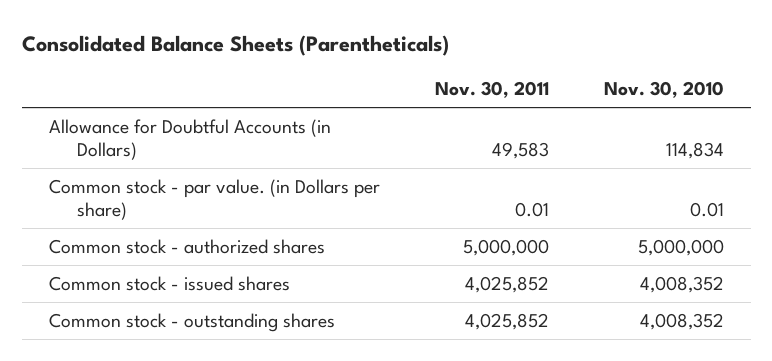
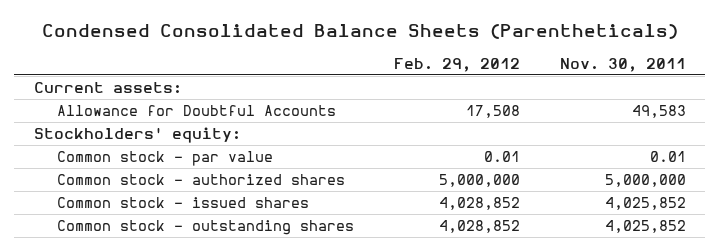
[21,35,449,57] Consolidated Balance Sheets (Parentheticals) -> [41,24,678,40] Condensed Consolidated Balance Sheets (Parentheticals)
[603,81,724,99] Nov. 30, 2010 -> none
none -> [393,57,520,72] Feb. 29, 2012
none -> [34,82,183,95] Current assets:
[48,118,331,161] Allowance for Doubtful Accounts (in Dollars) -> [57,105,337,117] Allowance for Doubtful Accounts
none -> [34,127,242,144] Stockholders' equity:
[48,178,380,221] Common stock - par value. (in Dollars per share) -> [57,151,274,167] Common stock - par value

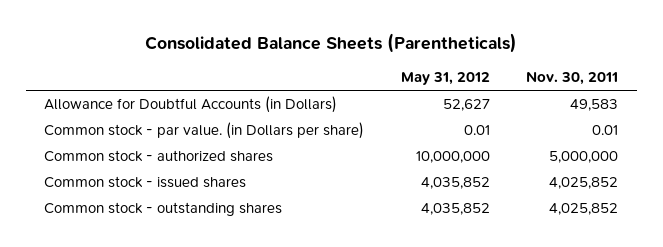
[41,24,678,40] Condensed Consolidated Balance Sheets (Parentheticals) -> [145,33,518,54] Consolidated Balance Sheets (Parentheticals)
[393,57,520,72] Feb. 29, 2012 -> none
none -> [400,72,490,86] May 31, 2012
[34,82,183,95] Current assets: -> none
[34,127,242,144] Stockholders' equity: -> none
[57,105,337,117] Allowance for Doubtful Accounts -> [44,95,338,113] Allowance for Doubtful Accounts (in Dollars)
[57,151,274,167] Common stock - par value -> [44,121,365,139] Common stock - par value. (in Dollars per share)

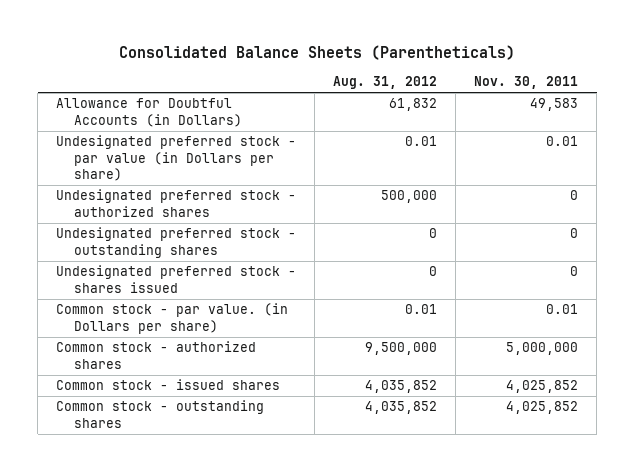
[400,72,490,86] May 31, 2012 -> none
none -> [333,76,438,90] Aug. 31, 2012
none -> [56,135,297,181] Undesignated preferred stock - par value (in Dollars per share)
none -> [56,189,297,217] Undesignated preferred stock - authorized shares
none -> [56,227,297,258] Undesignated preferred stock - outstanding shares
none -> [56,265,297,293] Undesignated preferred stock - shares issued

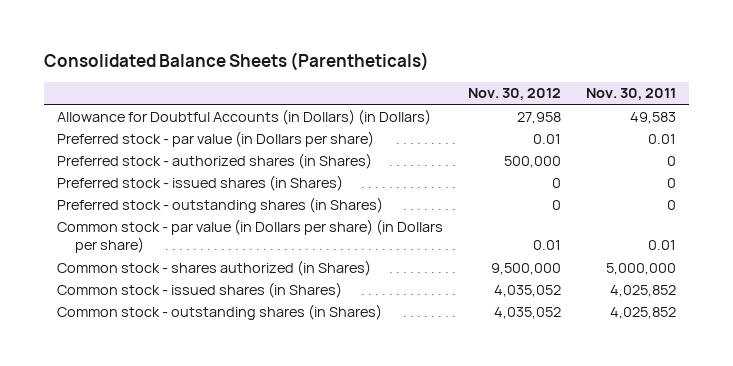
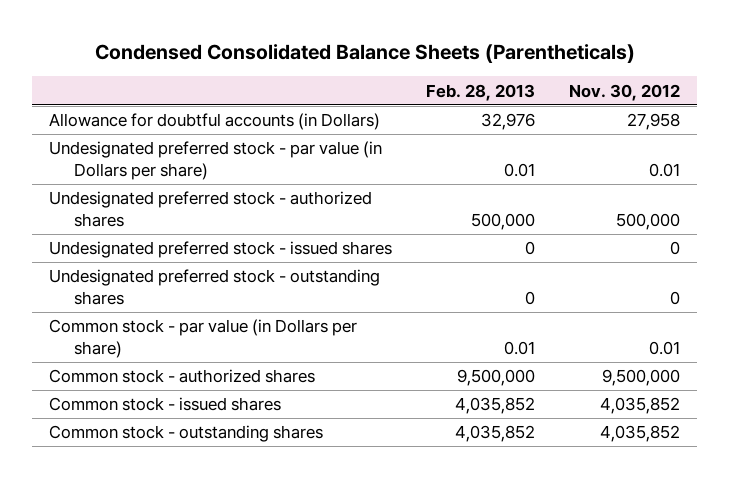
[44,52,430,72] Consolidated Balance Sheets (Parentheticals) -> [94,44,635,64] Condensed Consolidated Balance Sheets (Parentheticals)
[586,88,677,101] Nov. 30, 2011 -> none
none -> [426,83,536,101] Feb. 28, 2013
[56,108,431,125] Allowance for Doubtful Accounts (in Dollars) (in Dollars) -> [49,113,381,131] Allowance for doubtful accounts (in Dollars)
[56,130,374,147] Preferred stock - par value (in Dollars per share) -> [49,141,383,181] Undesignated preferred stock - par value (in Dollars per share)
[56,152,372,169] Preferred stock - authorized shares (in Shares) -> [49,191,373,228] Undesignated preferred stock - authorized shares
[56,174,343,191] Preferred stock - issued shares (in Shares) -> [49,241,393,259] Undesignated preferred stock - issued shares
[56,196,383,213] Preferred stock - outstanding shares (in Shares) -> [49,269,381,306] Undesignated preferred stock - outstanding shares
[56,218,443,254] Common stock - par value (in Dollars per share) (in Dollars per share) -> [49,319,358,359] Common stock - par value (in Dollars per share)
[56,259,371,276] Common stock - shares authorized (in Shares) -> [49,369,316,384] Common stock - authorized shares
[56,281,342,298] Common stock - issued shares (in Shares) -> [49,397,282,412] Common stock - issued shares
[494,284,562,297] 4,035,052 -> [599,397,680,415] 4,035,852
[56,303,382,320] Common stock - outstanding shares (in Shares) -> [49,425,324,443] Common stock - outstanding shares
[494,306,562,319] 4,035,052 -> [599,425,680,443] 4,035,852

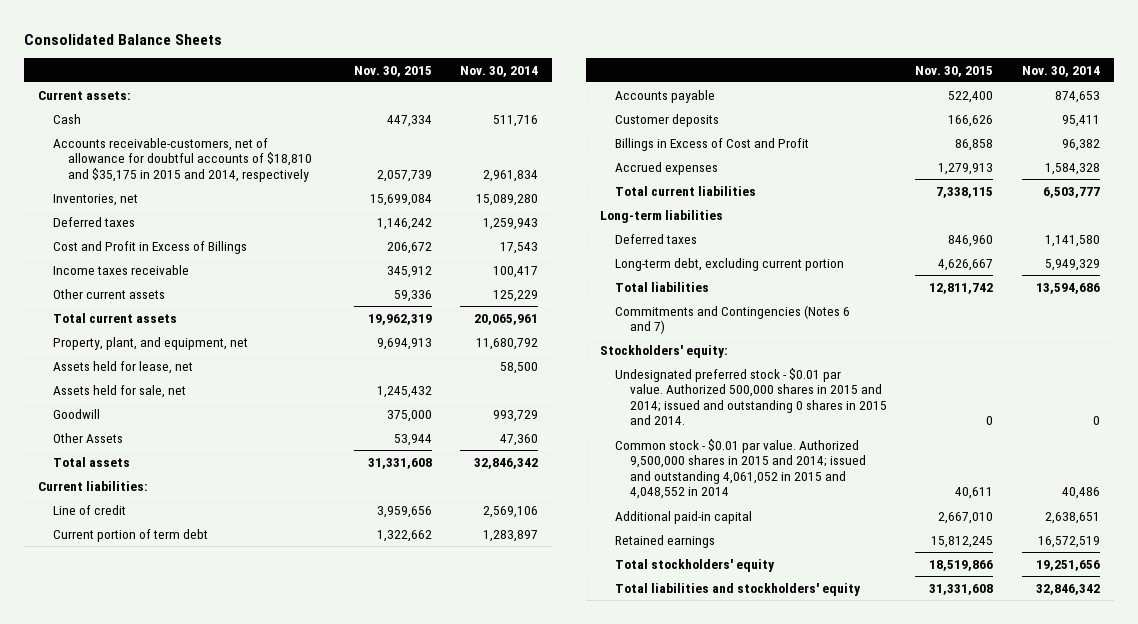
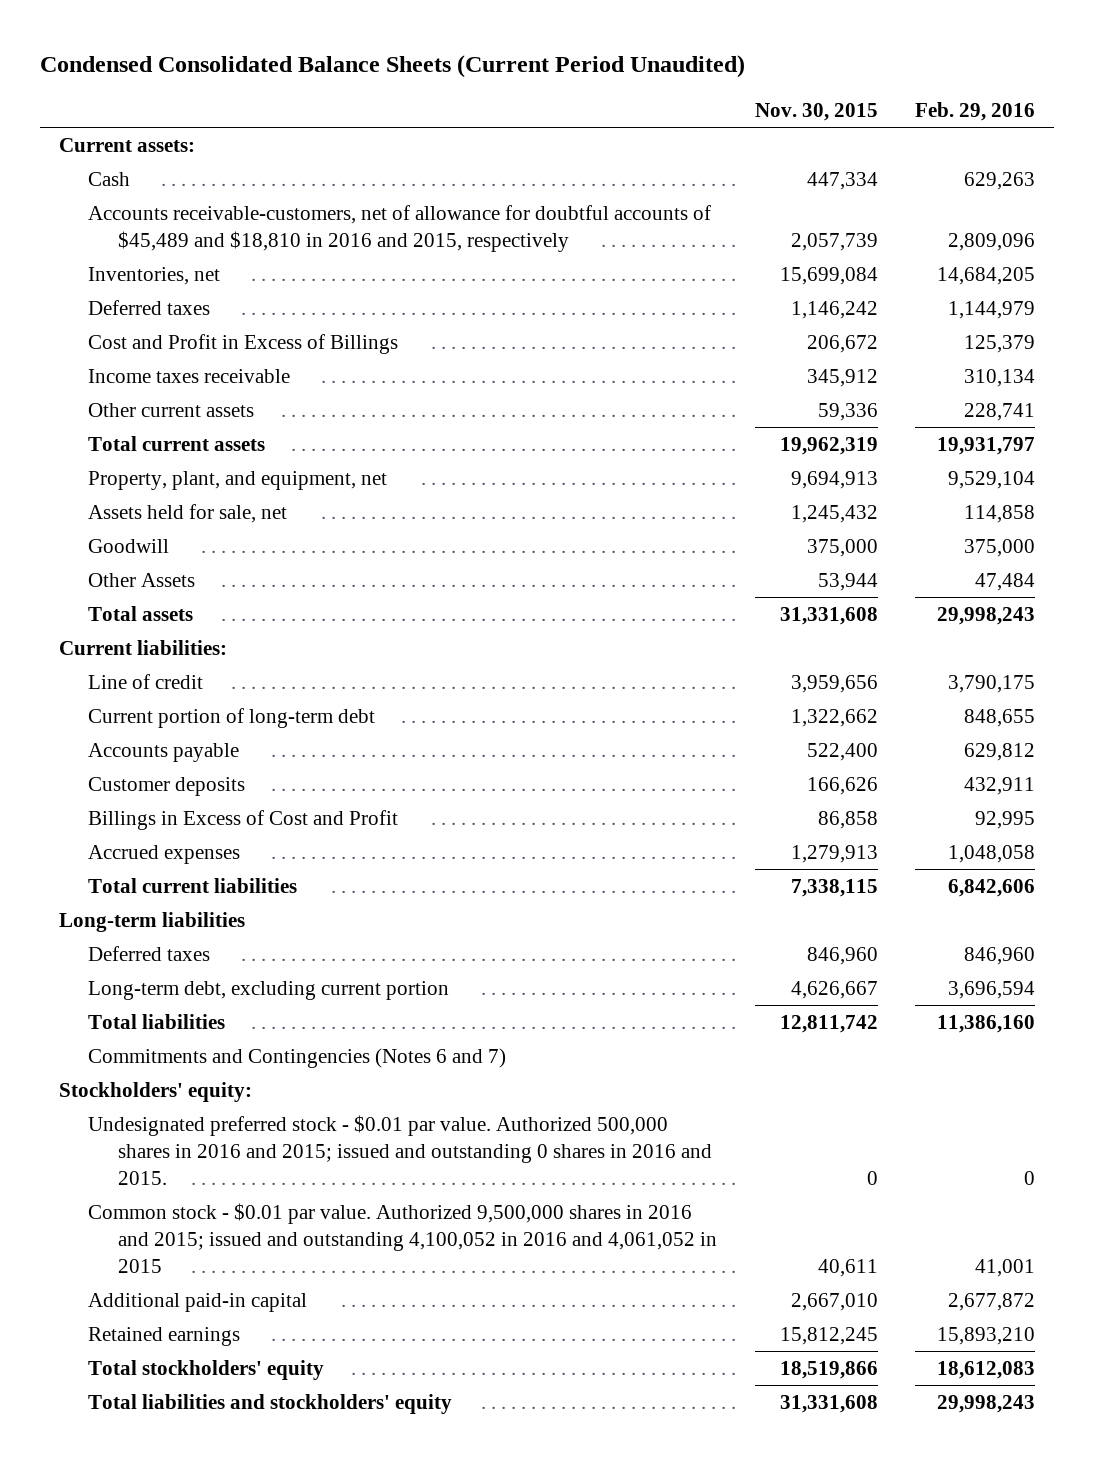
[24,33,223,45] Consolidated Balance Sheets -> [39,55,745,79] Condensed Consolidated Balance Sheets (Current Period Unaudited)
[460,65,539,77] Nov. 30, 2014 -> none
none -> [915,102,1036,122] Feb. 29, 2016
[53,137,312,182] Accounts receivable-customers, net of allowance for doubtful accounts of $18,810 and $35,175 in 2015 and 2014, respectively -> [88,204,712,252] Accounts receivable-customers, net of allowance for doubtful accounts of $45,489 and $18,810 in 2016 and 2015, respectively
[53,360,194,374] Assets held for lease, net -> none
[53,528,209,542] Current portion of term debt -> [88,707,376,728] Current portion of long-term debt
[614,367,887,426] Undesignated preferred stock - $0.01 par value. Authorized 500,000 shares in 2015 and 2014; issued and outstanding 0 shares in 2015 and 2014. -> [88,1114,712,1186] Undesignated preferred stock - $0.01 par value. Authorized 500,000 shares in 2016 and 2015; issued and outstanding 0 shares in 2016 and 2015.
[614,438,866,500] Common stock - $0.01 par value. Authorized 9,500,000 shares in 2015 and 2014; issued and outstanding 4,061,052 in 2015 and 4,048,552 in 2014 -> [88,1202,717,1274] Common stock - $0.01 par value. Authorized 9,500,000 shares in 2016 and 2015; issued and outstanding 4,100,052 in 2016 and 4,061,052 in 2015

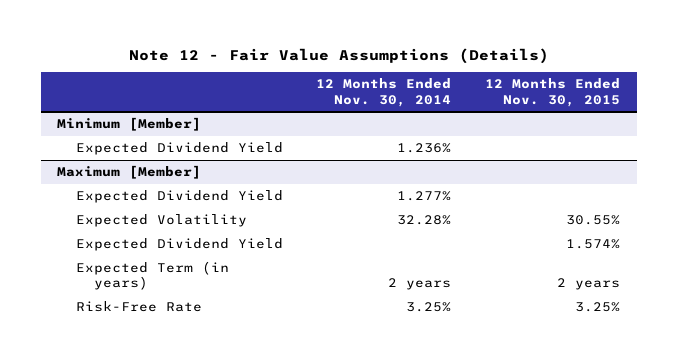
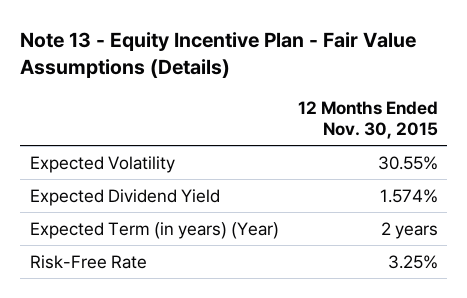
[128,47,549,64] Note 12 - Fair Value Assumptions (Details) -> [19,32,416,79] Note 13 - Equity Incentive Plan - Fair Value Assumptions (Details)
[316,78,452,107] 12 Months Ended Nov. 30, 2014 -> none
[57,117,202,132] Minimum [Member] -> none
[75,142,283,156] Expected Dividend Yield -> none
[57,165,202,180] Maximum [Member] -> none
[75,190,283,204] Expected Dividend Yield -> none
[75,261,229,291] Expected Term (in years) -> [29,221,279,239] Expected Term (in years) (Year)

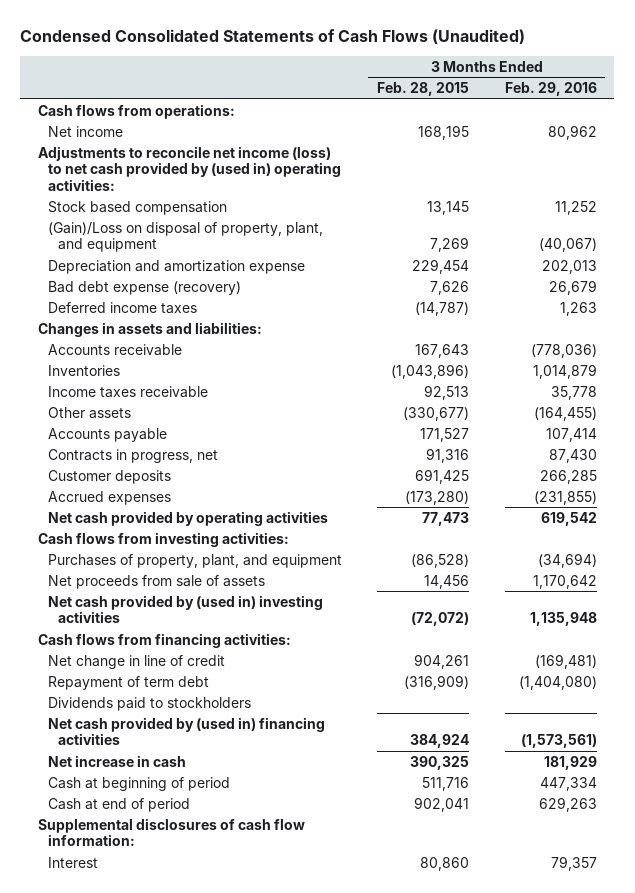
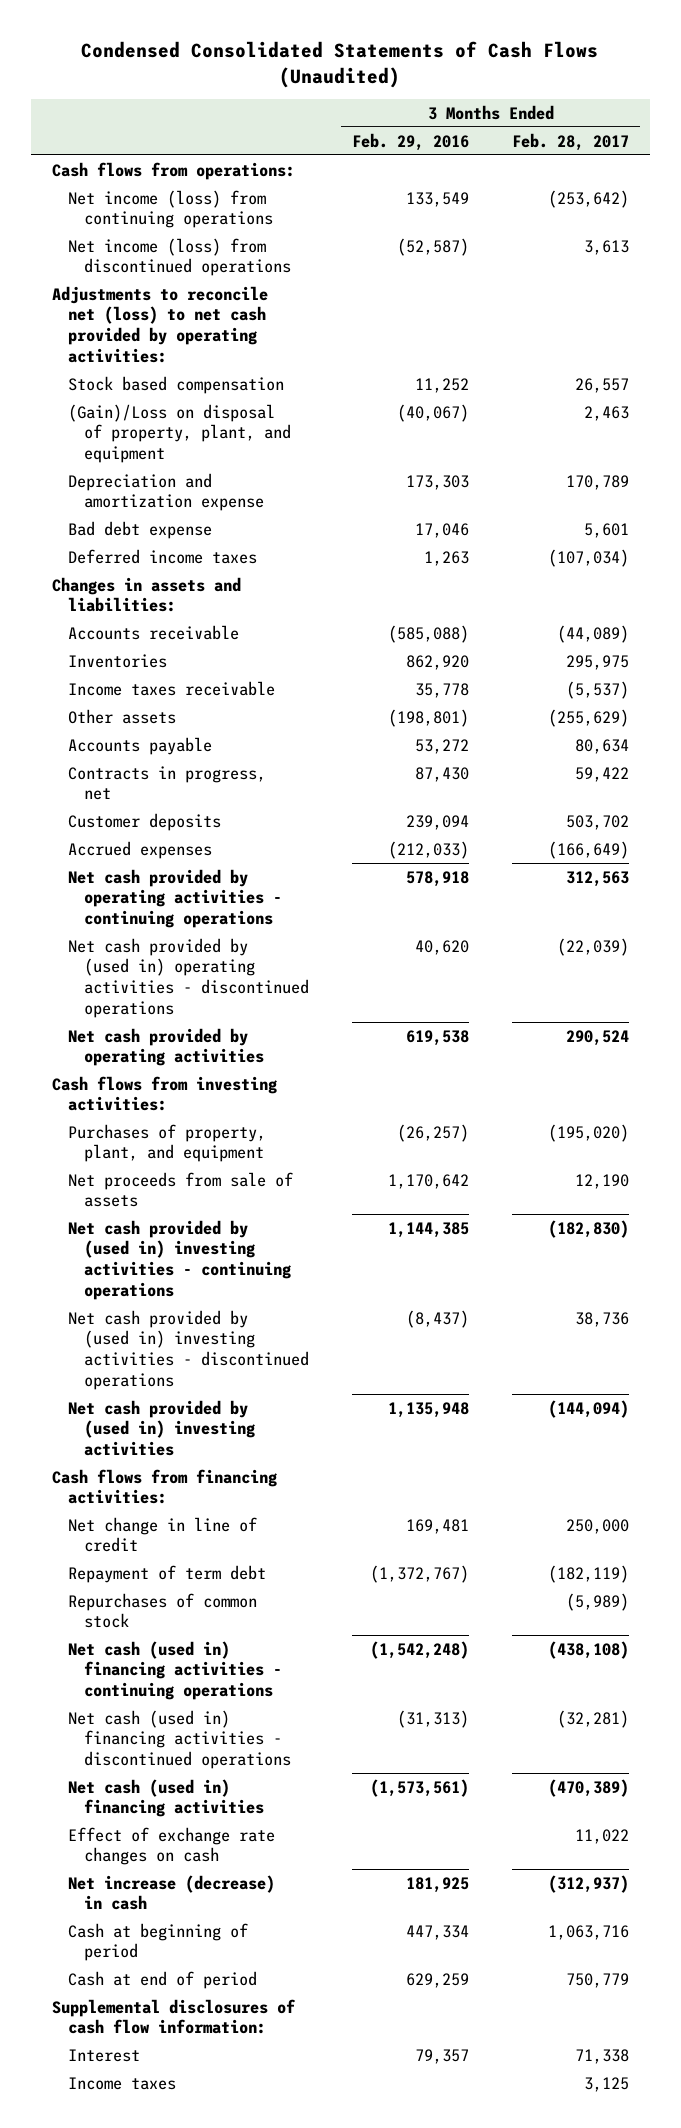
[377,82,470,97] Feb. 28, 2015 -> none
none -> [511,132,629,151] Feb. 28, 2017
[48,125,124,137] Net income -> none
none -> [68,189,274,229] Net income (loss) from continuing operations
none -> [68,237,292,277] Net income (loss) from discontinued operations
[38,145,342,191] Adjustments to reconcile net income (loss) to net cash provided by (used in) operating activities: -> [52,285,269,363] Adjustments to reconcile net (loss) to net cash provided by operating activities:
[541,259,597,274] 202,013 -> [406,474,470,490] 173,303
[48,280,242,295] Bad debt expense (recovery) -> [68,520,213,539] Bad debt expense
[548,279,597,295] 26,679 -> [415,522,470,538] 17,046
[530,343,597,358] (778,036) -> [388,624,470,643] (585,088)
[532,363,597,379] 1,014,879 -> [406,654,470,670] 862,920
[533,406,597,421] (164,455) -> [388,708,470,727] (198,801)
[545,427,597,442] 107,414 -> [415,738,470,754] 53,272
[539,469,597,484] 266,285 -> [406,814,470,830] 239,094
[533,490,597,505] (231,855) -> [388,840,470,859] (212,033)
none -> [68,868,283,929] Net cash provided by operating activities - continuing operations
none -> [68,937,310,1018] Net cash provided by (used in) operating activities - discontinued operations
[540,511,597,526] 619,542 -> [406,1029,470,1046] 619,538
[537,552,597,568] (34,694) -> [397,1123,470,1142] (26,257)
none -> [68,1219,292,1300] Net cash provided by (used in) investing activities - continuing operations
none -> [68,1309,310,1390] Net cash provided by (used in) investing activities - discontinued operations
[48,696,252,711] Dividends paid to stockholders -> none
[534,653,597,669] (169,481) -> [406,1518,470,1534] 169,481
[518,675,597,690] (1,404,080) -> [370,1564,470,1583] (1,372,767)
none -> [68,1592,258,1629] Repurchases of common stock
none -> [68,1640,283,1701] Net cash (used in) financing activities - continuing operations
none -> [68,1709,292,1770] Net cash (used in) financing activities - discontinued operations
[48,716,326,746] Net cash provided by (used in) financing activities -> [68,1778,265,1818] Net cash (used in) financing activities
none -> [68,1826,276,1866] Effect of exchange rate changes on cash
[48,754,187,767] Net increase in cash -> [68,1874,276,1911] Net increase (decrease) in cash
[543,755,597,770] 181,929 -> [406,1876,470,1893] 181,925
[538,796,597,812] 629,263 -> [406,1972,470,1988] 629,259
none -> [68,2076,177,2090] Income taxes

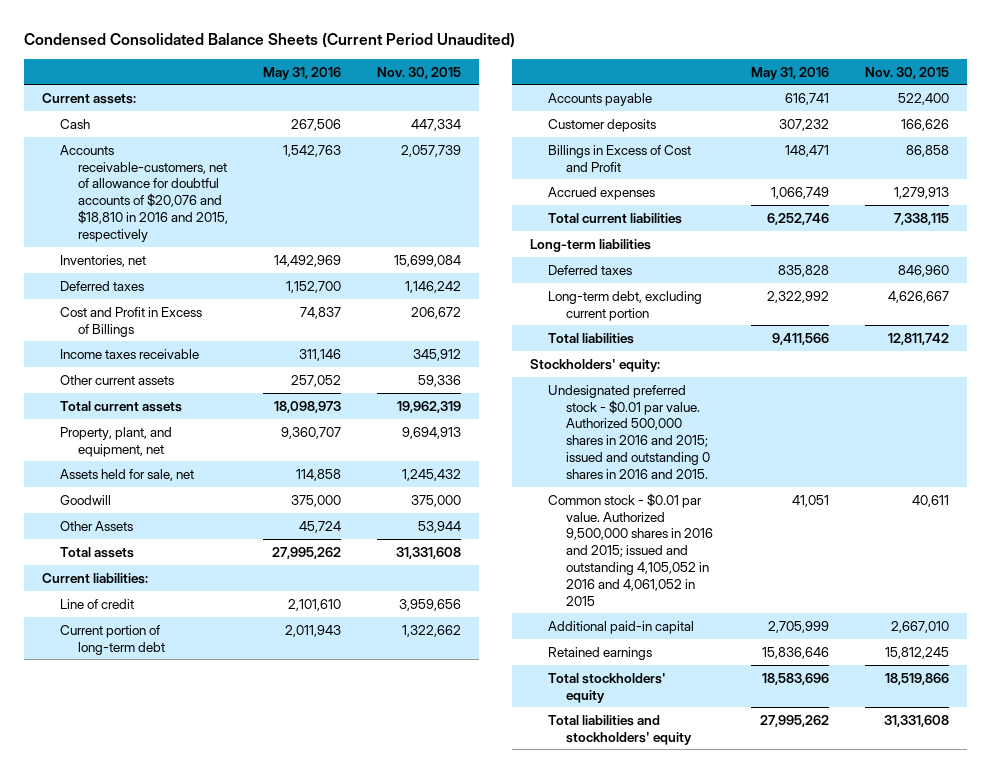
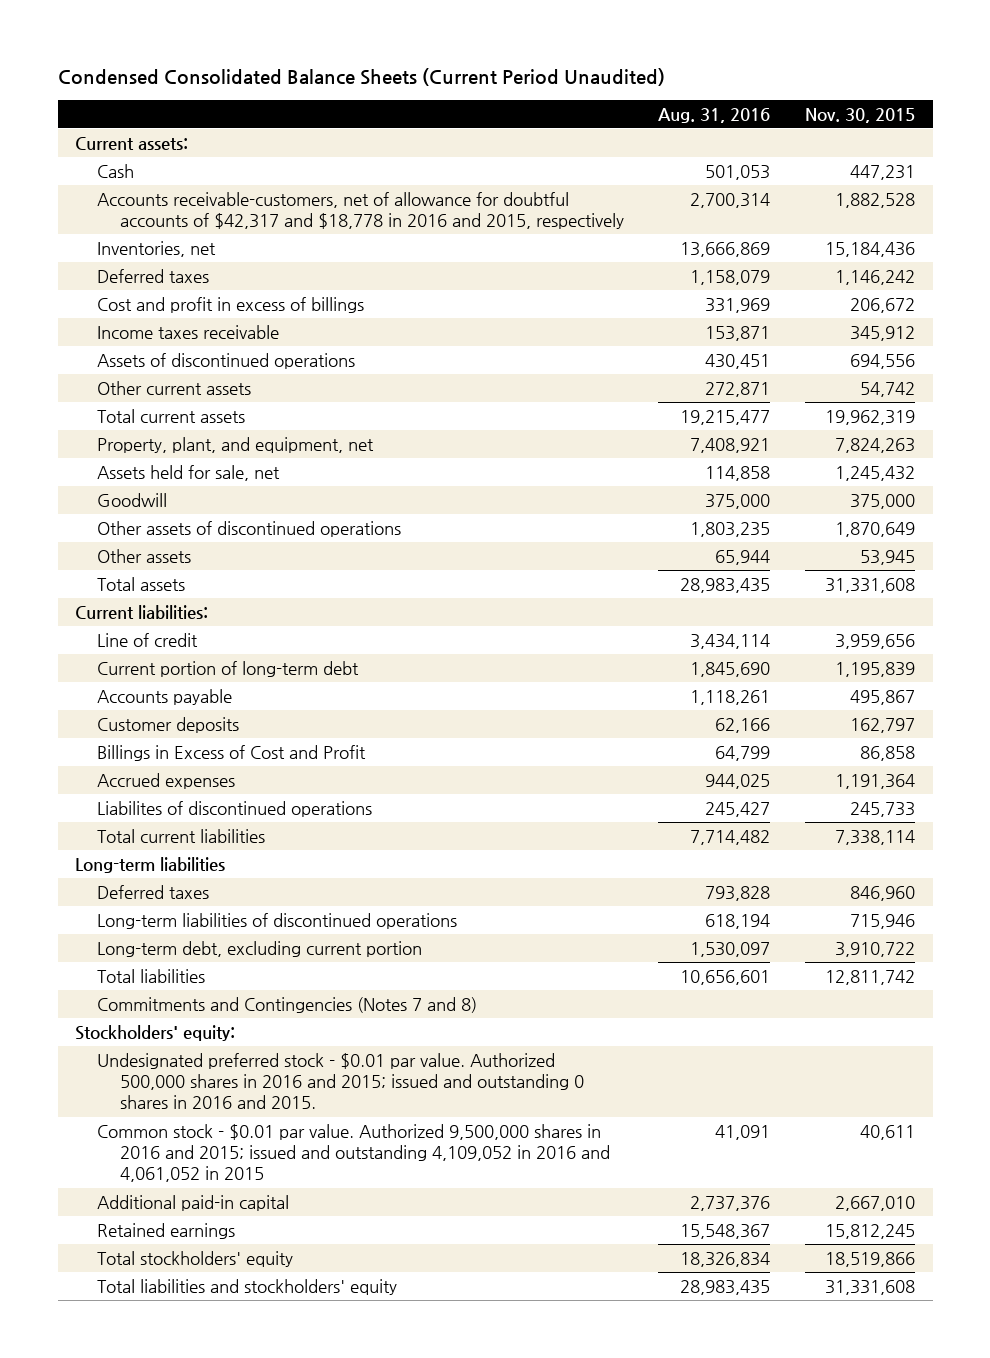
[263,66,342,80] May 31, 2016 -> none
none -> [658,107,771,123] Aug. 31, 2016
[410,118,461,131] 447,334 -> [850,164,916,180] 447,231
[59,144,228,242] Accounts receivable-customers, net of allowance for doubtful accounts of $20,076 and $18,810 in 2016 and 2015, respectively -> [97,191,624,230] Accounts receivable-customers, net of allowance for doubtful accounts of $42,317 and $18,778 in 2016 and 2015, respectively
[400,144,461,157] 2,057,739 -> [835,192,916,208] 1,882,528
[393,254,461,267] 15,699,084 -> [825,241,916,257] 15,184,436
[59,306,202,337] Cost and Profit in Excess of Billings -> [97,296,365,313] Cost and profit in excess of billings
none -> [97,352,356,369] Assets of discontinued operations
[417,374,461,387] 59,336 -> [860,381,916,397] 54,742
[401,426,461,439] 9,694,913 -> [835,437,916,453] 7,824,263
none -> [97,520,402,537] Other assets of discontinued operations
[59,520,133,531] Other Assets -> [97,548,192,563] Other assets
[417,520,461,533] 53,944 -> [860,549,916,565] 53,945
[401,624,461,637] 1,322,662 -> [835,661,916,677] 1,195,839
[898,92,950,105] 522,400 -> [850,689,916,705] 495,867
[901,118,950,131] 166,626 -> [850,717,916,733] 162,797
[894,186,950,199] 1,279,913 -> [835,773,916,789] 1,191,364
none -> [97,800,373,817] Liabilites of discontinued operations
[894,212,950,225] 7,338,115 -> [835,829,916,845] 7,338,114
none -> [97,912,458,929] Long-term liabilities of discontinued operations
[888,290,950,303] 4,626,667 -> [835,941,916,957] 3,910,722
none -> [97,996,478,1013] Commitments and Contingencies (Notes 7 and 8)
[547,492,713,606] Common stock - $0.01 par value. Authorized 9,500,000 shares in 2016 and 2015; issued and outstanding 4,105,052 in 2016 and 4,061,052 in 2015 -> [97,1123,610,1183] Common stock - $0.01 par value. Authorized 9,500,000 shares in 2016 and 2015; issued and outstanding 4,109,052 in 2016 and 4,061,052 in 2015

